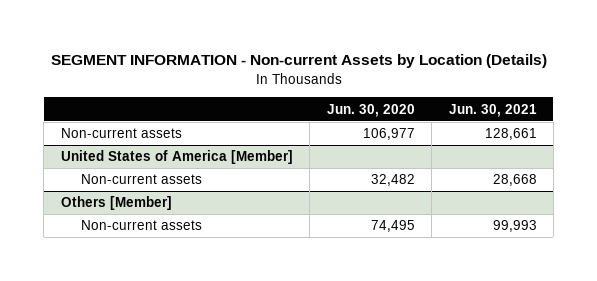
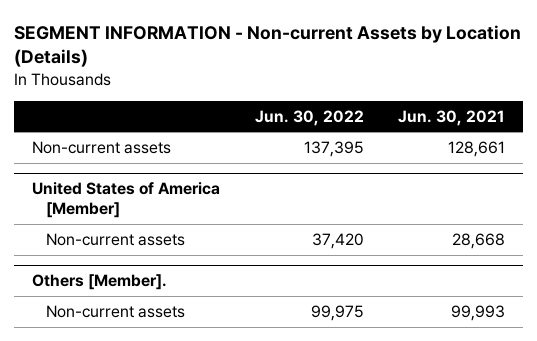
[326,103,415,117] Jun. 30, 2020 -> none
none -> [254,109,364,126] Jun. 30, 2022
[60,196,172,211] Others [Member] -> [31,274,167,291] Others [Member].

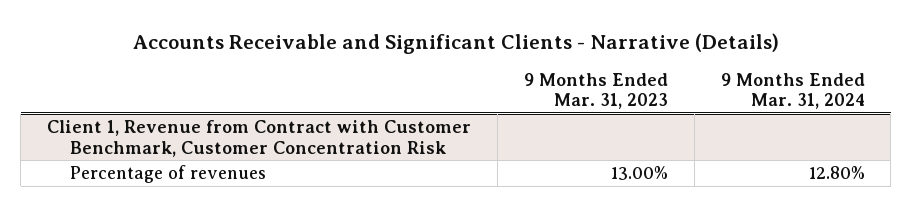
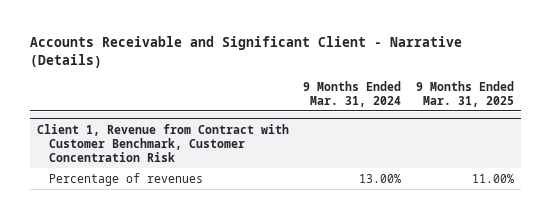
[132,32,779,54] Accounts Receivable and Significant Clients - Narrative (Details) -> [29,36,462,68] Accounts Receivable and Significant Client - Narrative (Details)
[523,72,668,110] 9 Months Ended Mar. 31, 2023 -> none
none -> [415,80,514,107] 9 Months Ended Mar. 31, 2025
[807,165,865,179] 12.80% -> [359,173,402,183] 13.00%

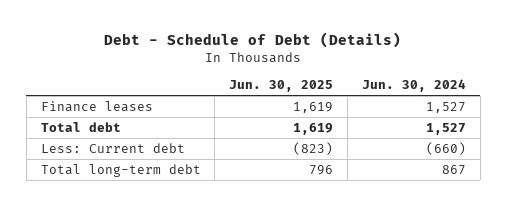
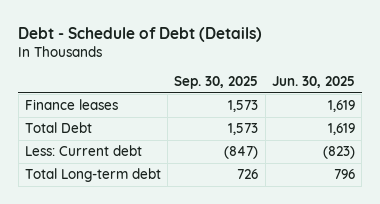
[361,79,466,93] Jun. 30, 2024 -> none
none -> [174,76,259,90] Sep. 30, 2025
[40,121,121,132] Total debt -> [24,122,92,134] Total Debt
[40,163,201,177] Total long-term debt -> [24,168,161,183] Total Long-term debt

